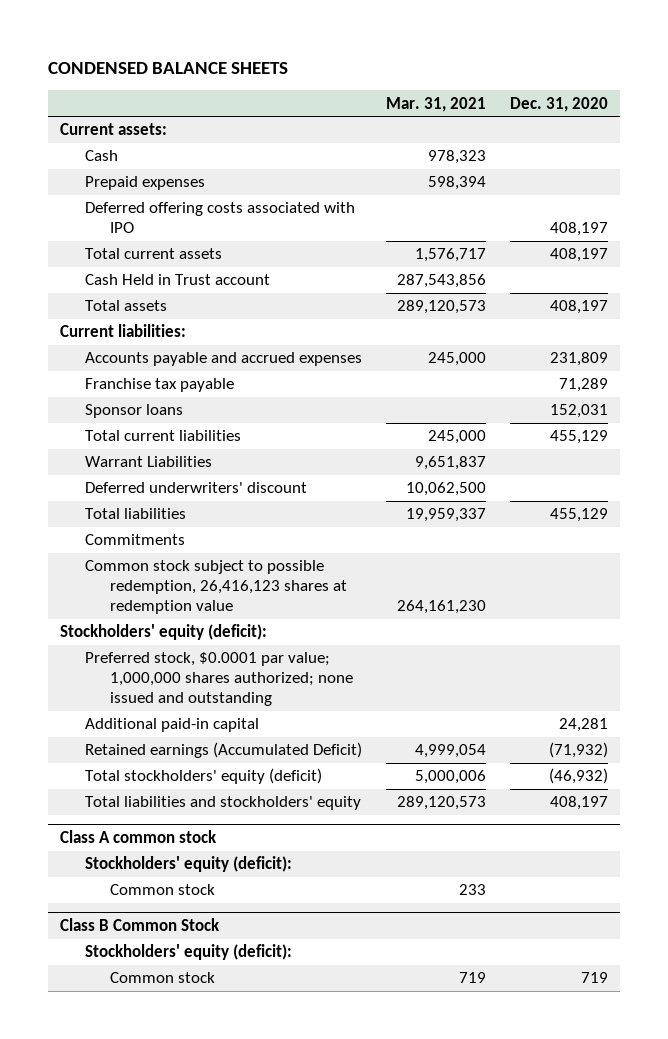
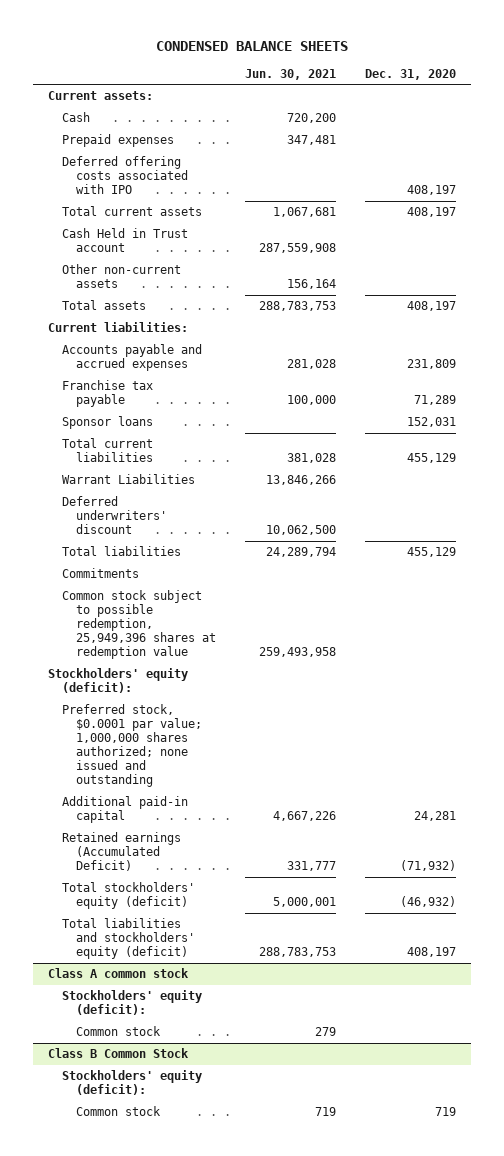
[385,96,486,112] Mar. 31, 2021 -> none
none -> [245,68,337,80] Jun. 30, 2021
none -> [61,264,181,289] Other non-current assets
[85,560,348,615] Common stock subject to possible redemption, 26,416,123 shares at redemption value -> [61,590,217,659] Common stock subject to possible redemption, 25,949,396 shares at redemption value
[85,796,362,811] Total liabilities and stockholders' equity -> [61,918,196,960] Total liabilities and stockholders' equity (deficit)

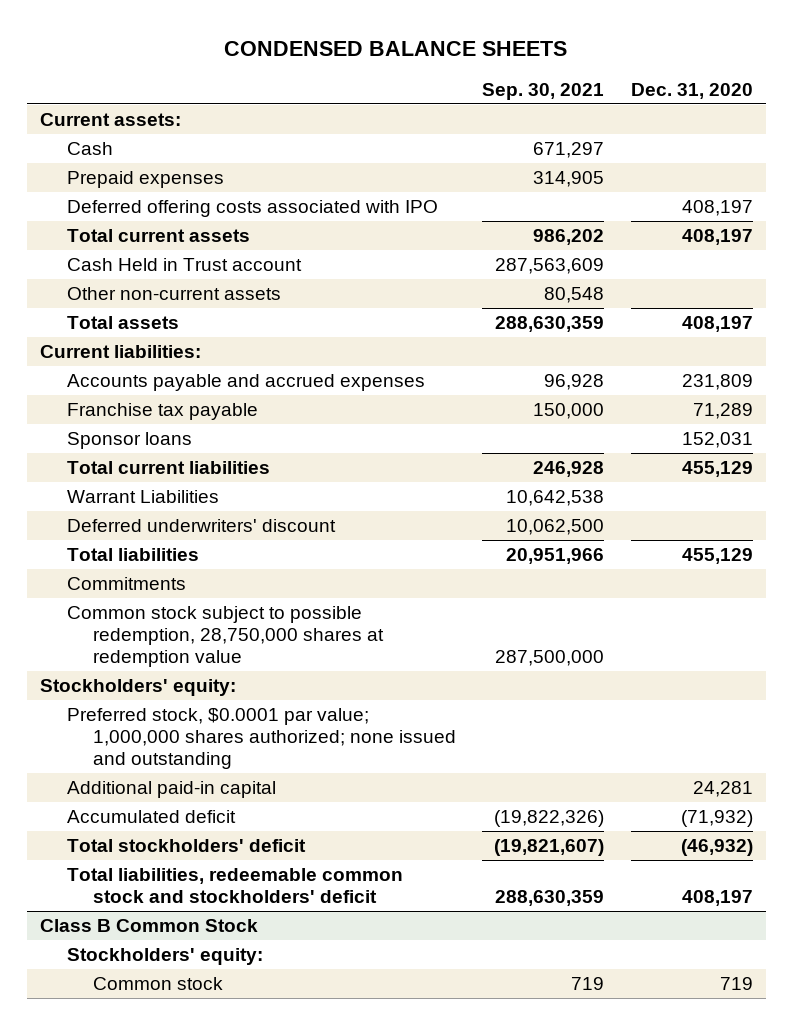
[245,68,337,80] Jun. 30, 2021 -> none
none -> [482,82,605,100] Sep. 30, 2021
[61,590,217,659] Common stock subject to possible redemption, 25,949,396 shares at redemption value -> [66,605,385,668] Common stock subject to possible redemption, 28,750,000 shares at redemption value
[47,668,188,694] Stockholders' equity (deficit): -> [40,678,237,696] Stockholders' equity:
[47,968,189,979] Class A common stock -> none
[61,990,202,1016] Stockholders' equity (deficit): -> none
[76,1026,162,1037] Common stock -> none
[61,832,181,872] Retained earnings (Accumulated Deficit) -> [66,809,236,823] Accumulated deficit
[61,882,195,910] Total stockholders' equity (deficit) -> [66,838,306,852] Total stockholders' deficit
[61,918,196,960] Total liabilities and stockholders' equity (deficit) -> [66,867,403,904] Total liabilities, redeemable common stock and stockholders' deficit
[61,1070,202,1096] Stockholders' equity (deficit): -> [66,947,263,965] Stockholders' equity:

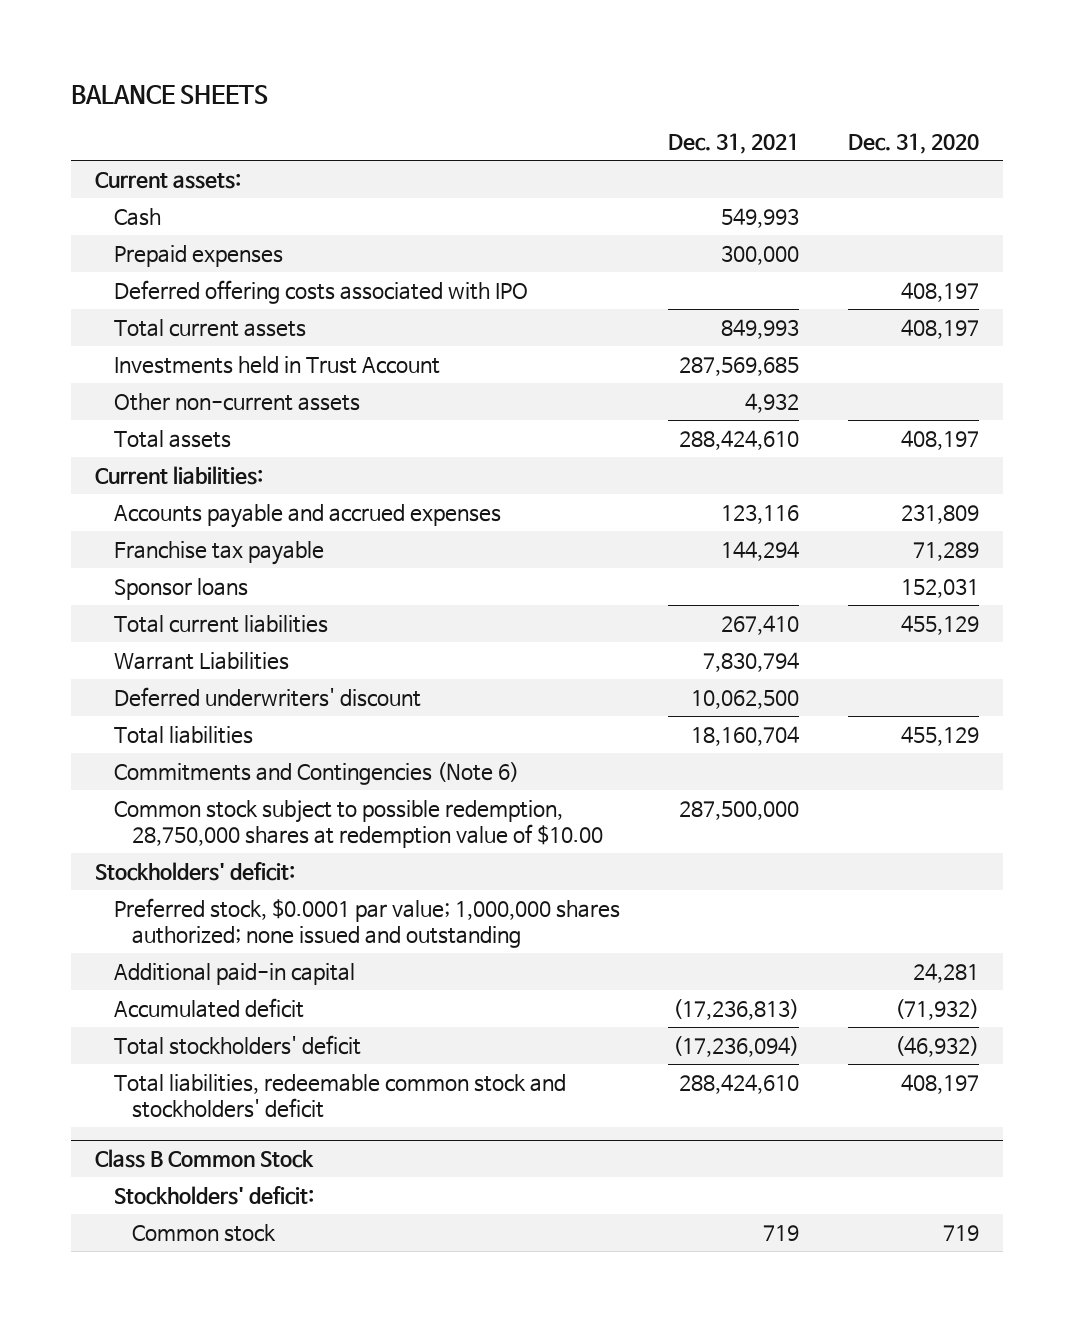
[224,41,568,57] CONDENSED BALANCE SHEETS -> [71,84,269,104] BALANCE SHEETS
[482,82,605,100] Sep. 30, 2021 -> none
none -> [668,133,800,155] Dec. 31, 2021
[66,257,302,271] Cash Held in Trust account -> [113,355,440,374] Investments held in Trust Account
[66,576,186,590] Commitments -> [113,761,519,785] Commitments and Contingencies (Note 6)
[66,605,385,668] Common stock subject to possible redemption, 28,750,000 shares at redemption value -> [113,799,604,848] Common stock subject to possible redemption, 28,750,000 shares at redemption value of $10.00
[40,678,237,696] Stockholders' equity: -> [95,861,296,881] Stockholders' deficit:
[66,947,263,965] Stockholders' equity: -> [113,1185,314,1205] Stockholders' deficit:

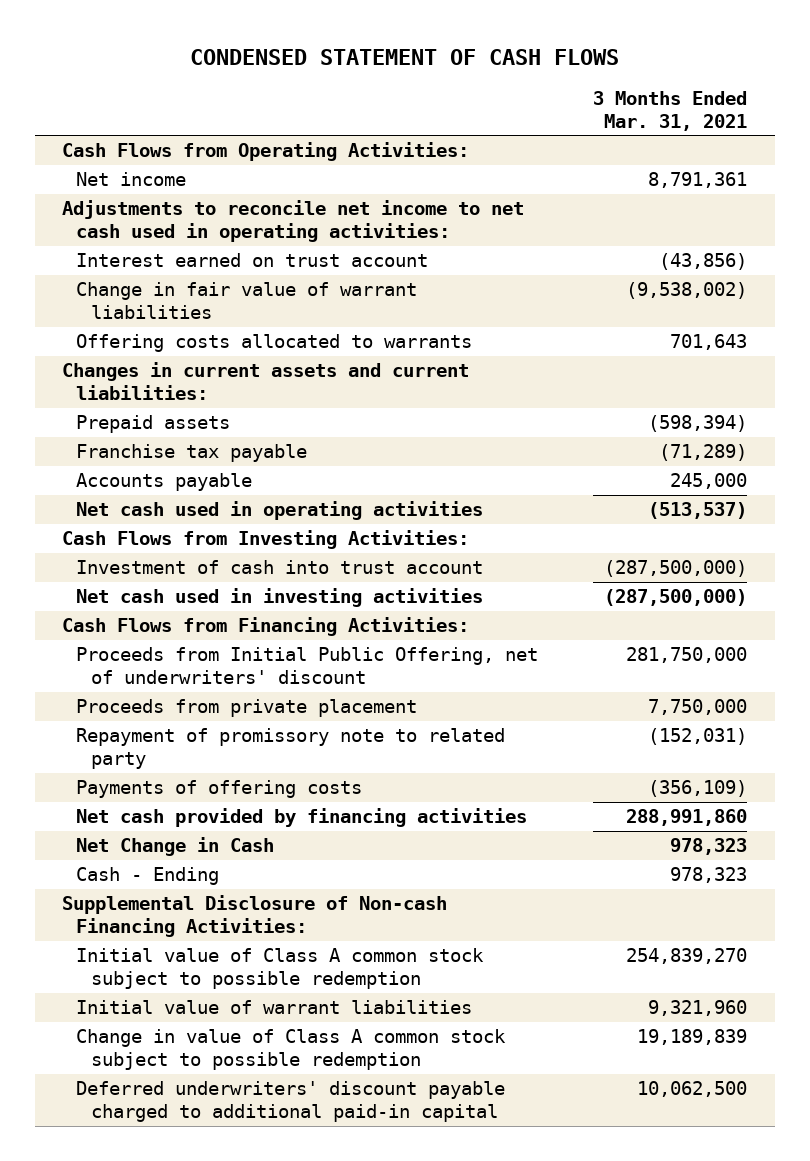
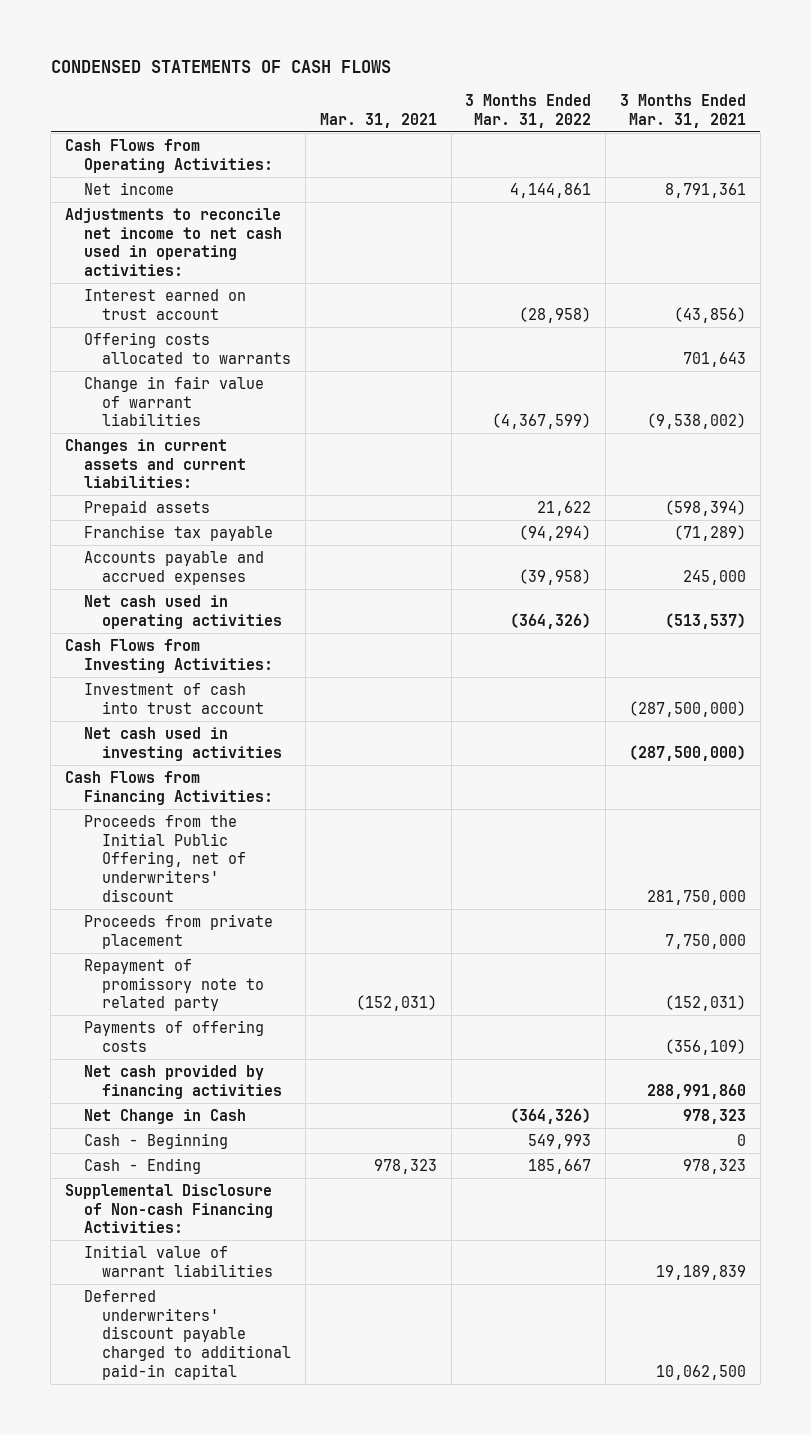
[189,48,619,65] CONDENSED STATEMENT OF CASH FLOWS -> [50,60,391,74] CONDENSED STATEMENTS OF CASH FLOWS
none -> [319,112,437,128] Mar. 31, 2021
none -> [465,93,592,128] 3 Months Ended Mar. 31, 2022
[76,282,418,320] Change in fair value of warrant liabilities -> [83,375,264,427] Change in fair value of warrant liabilities
[76,473,253,492] Accounts payable -> [83,550,264,585] Accounts payable and accrued expenses
[76,647,539,685] Proceeds from Initial Public Offering, net of underwriters' discount -> [83,814,247,903] Proceeds from the Initial Public Offering, net of underwriters' discount
none -> [83,1132,228,1149] Cash - Beginning
[76,948,485,990] Initial value of Class A common stock subject to possible redemption -> none
[76,1029,507,1071] Change in value of Class A common stock subject to possible redemption -> none
[648,1000,748,1017] 9,321,960 -> [655,1264,746,1280] 19,189,839

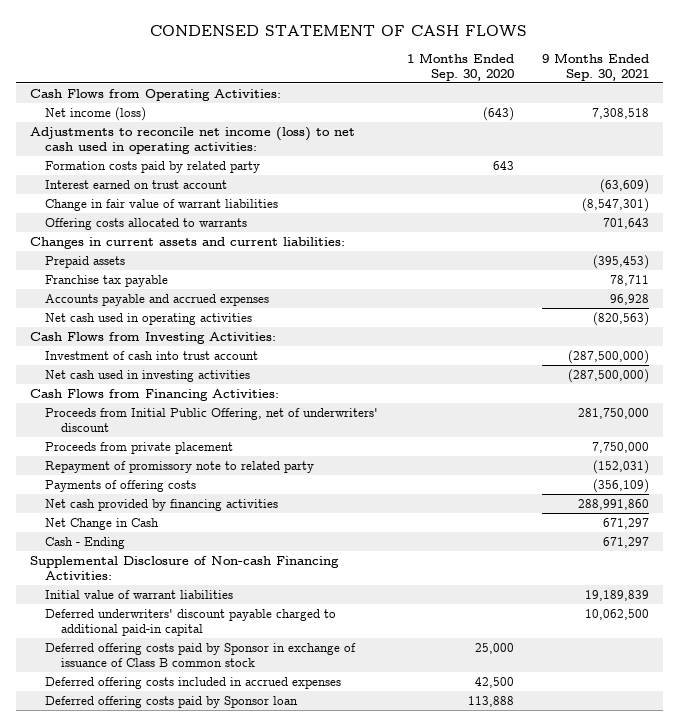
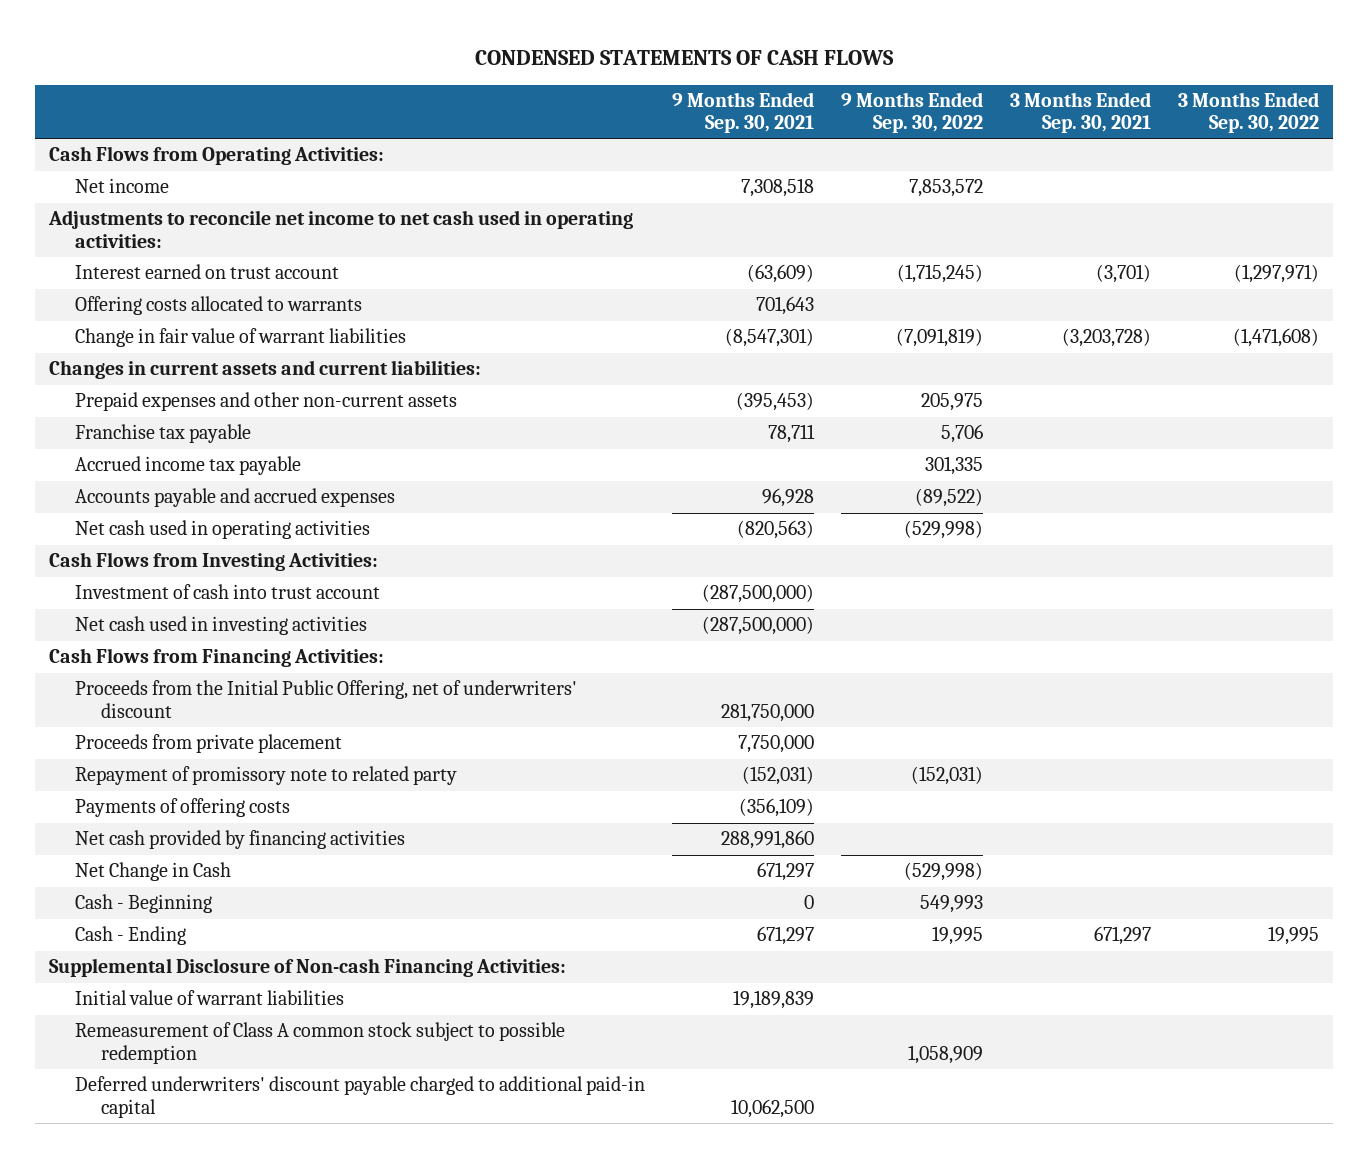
[150,25,528,38] CONDENSED STATEMENT OF CASH FLOWS -> [475,50,895,66] CONDENSED STATEMENTS OF CASH FLOWS
[406,52,514,82] 1 Months Ended Sep. 30, 2020 -> none
none -> [841,91,984,134] 9 Months Ended Sep. 30, 2022
none -> [1010,91,1152,134] 3 Months Ended Sep. 30, 2021
none -> [1178,91,1320,134] 3 Months Ended Sep. 30, 2022
[45,160,261,173] Formation costs paid by related party -> none
[45,106,147,121] Net income (loss) -> [75,178,170,194] Net income
[30,126,356,154] Adjustments to reconcile net income (loss) to net cash used in operating activities: -> [47,210,633,248] Adjustments to reconcile net income to net cash used in operating activities:
[45,198,279,211] Change in fair value of warrant liabilities -> [75,328,407,348] Change in fair value of warrant liabilities
[45,255,126,268] Prepaid assets -> [75,392,458,412] Prepaid expenses and other non-current assets
none -> [75,456,302,476] Accrued income tax payable
[45,407,379,432] Proceeds from Initial Public Offering, net of underwriters' discount -> [75,680,578,718] Proceeds from the Initial Public Offering, net of underwriters' discount
none -> [75,894,213,914] Cash - Beginning
none -> [75,1022,566,1064] Remeasurement of Class A common stock subject to possible redemption
[45,642,357,667] Deferred offering costs paid by Sponsor in exchange of issuance of Class B common stock -> none
[45,676,342,689] Deferred offering costs included in accrued expenses -> none
[45,695,299,708] Deferred offering costs paid by Sponsor loan -> none

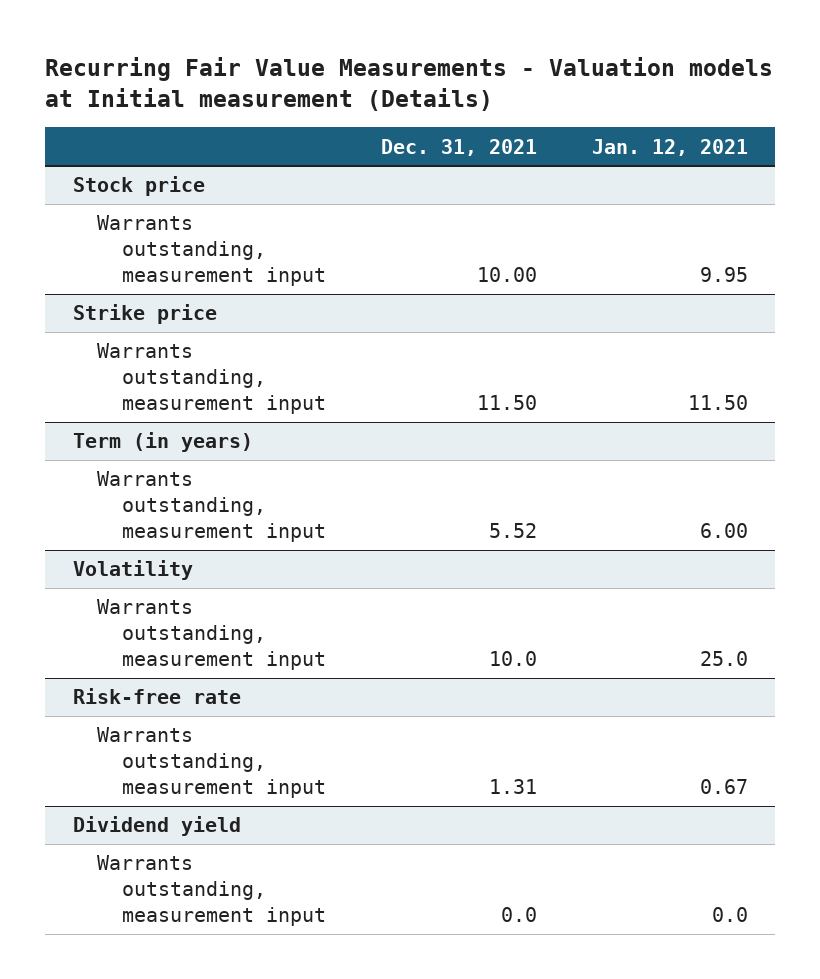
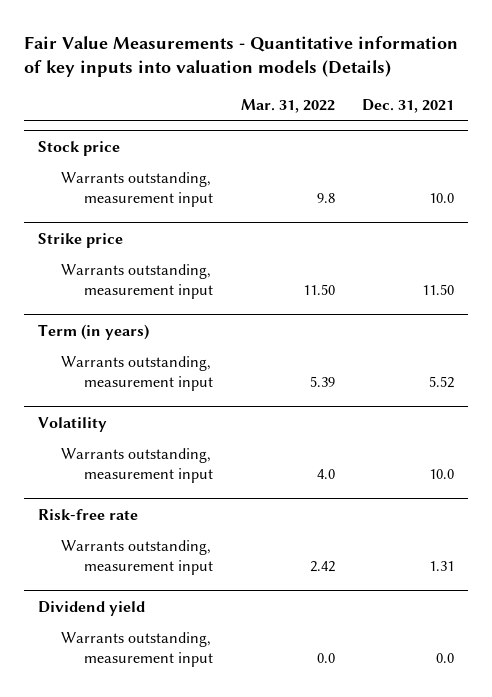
[45,57,774,112] Recurring Fair Value Measurements - Valuation models at Initial measurement (Details) -> [24,35,459,78] Fair Value Measurements - Quantitative information of key inputs into valuation models (Details)
[591,138,748,156] Jan. 12, 2021 -> none
none -> [240,98,335,113] Mar. 31, 2022
[476,266,537,282] 10.00 -> [429,192,455,203] 10.0

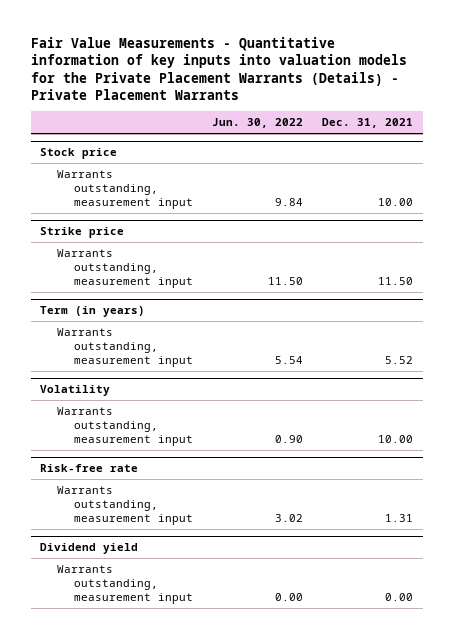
[24,35,459,78] Fair Value Measurements - Quantitative information of key inputs into valuation models (Details) -> [30,37,407,101] Fair Value Measurements - Quantitative information of key inputs into valuation models for the Private Placement Warrants (Details) - Private Placement Warrants
[240,98,335,113] Mar. 31, 2022 -> none
none -> [211,118,303,129] Jun. 30, 2022
[429,192,455,203] 10.0 -> [378,198,414,207] 10.00
[429,468,455,479] 10.0 -> [378,435,414,444] 10.00
[436,652,455,663] 0.0 -> [385,593,414,602] 0.00

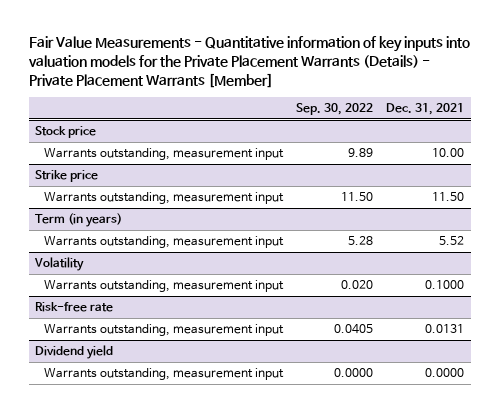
[30,37,407,101] Fair Value Measurements - Quantitative information of key inputs into valuation models for the Private Placement Warrants (Details) - Private Placement Warrants -> [27,36,470,88] Fair Value Measurements - Quantitative information of key inputs into valuation models for the Private Placement Warrants (Details) - Private Placement Warrants [Member]
[211,118,303,129] Jun. 30, 2022 -> none
none -> [296,102,374,115] Sep. 30, 2022
[378,435,414,444] 10.00 -> [425,280,465,290] 0.1000
[385,514,414,523] 1.31 -> [425,324,465,334] 0.0131
[385,593,414,602] 0.00 -> [425,368,465,378] 0.0000

